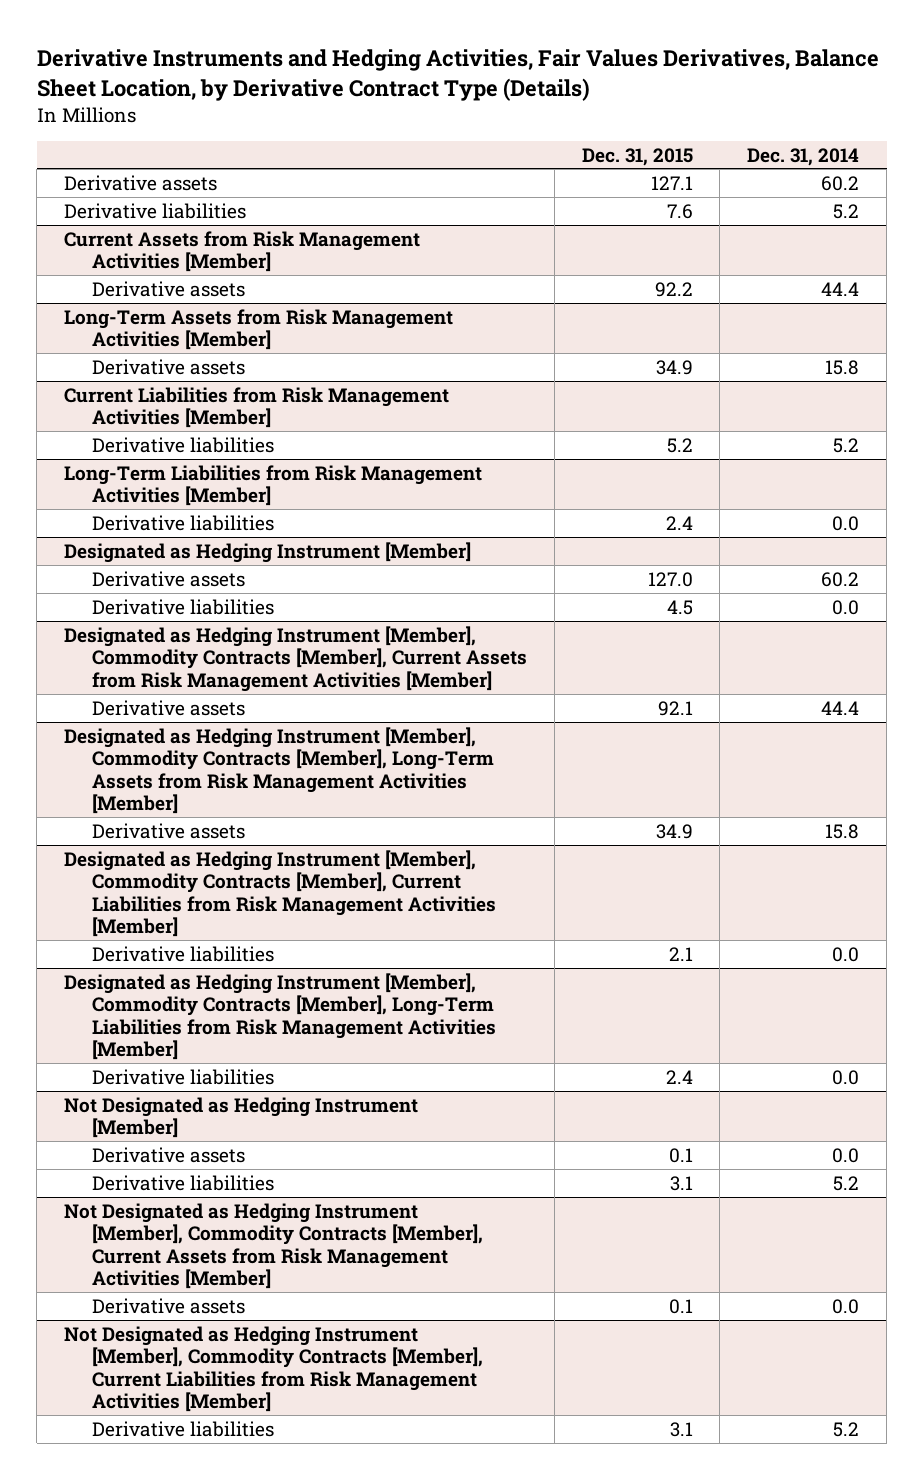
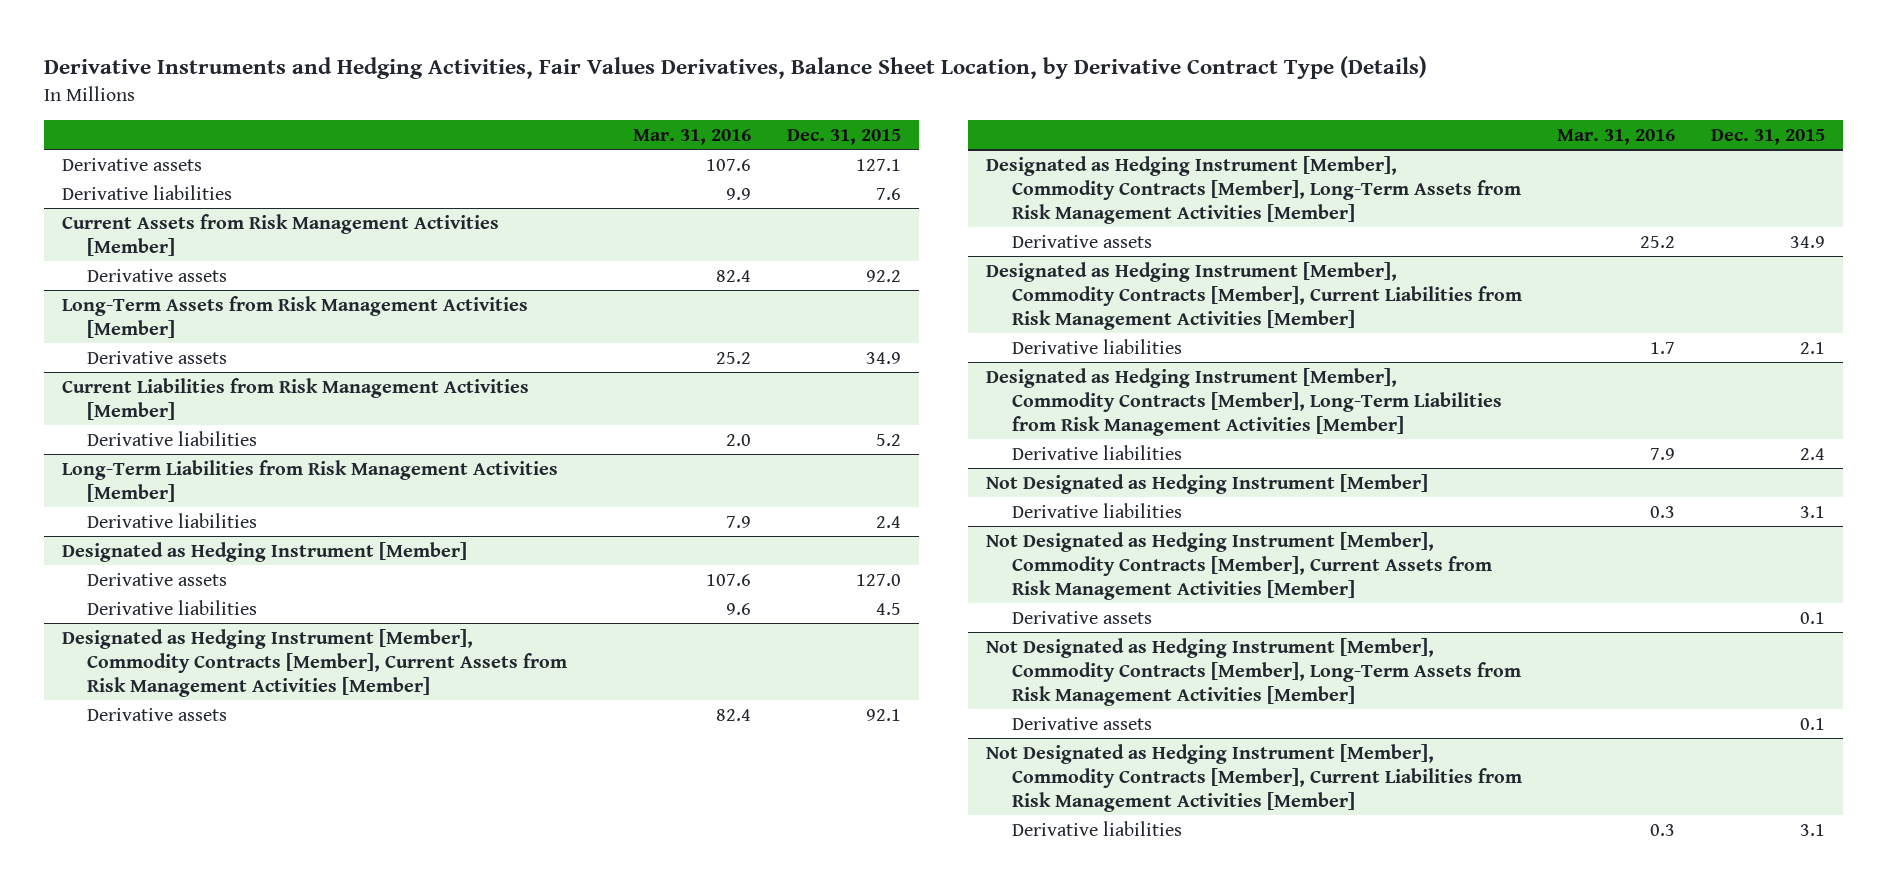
[747,147,860,166] Dec. 31, 2014 -> none
none -> [633,128,752,145] Mar. 31, 2016
[92,1146,246,1163] Derivative assets -> none
none -> [985,637,1521,706] Not Designated as Hedging Instrument [Member], Commodity Contracts [Member], Long-Term Assets from Risk Management Activities [Member]
none -> [1011,716,1152,730] Derivative assets

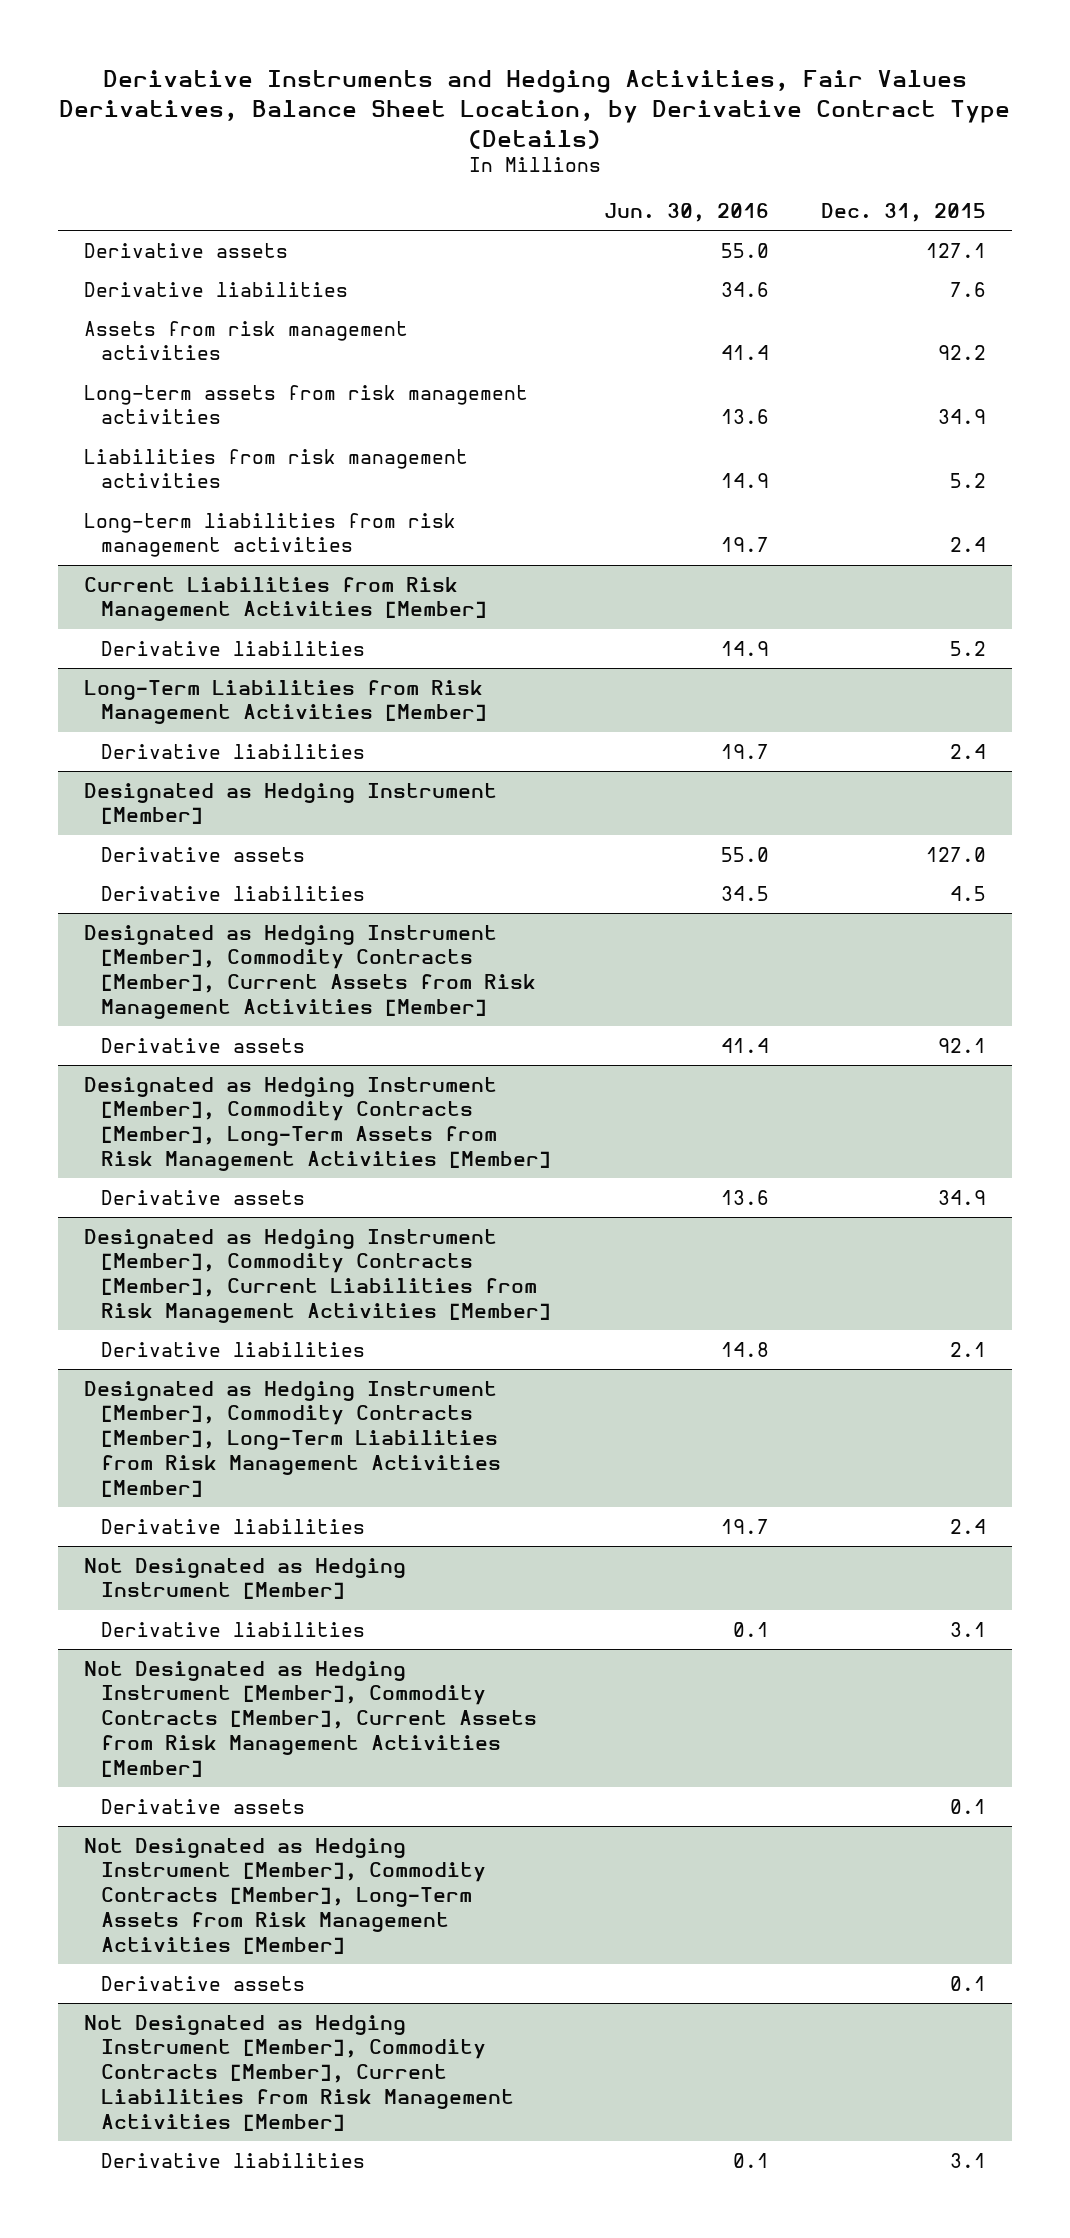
[633,128,752,145] Mar. 31, 2016 -> none
none -> [603,203,769,223] Jun. 30, 2016
[61,213,499,256] Current Assets from Risk Management Activities [Member] -> none
[61,295,528,338] Long-Term Assets from Risk Management Activities [Member] -> none
[87,268,228,282] Derivative assets -> [83,320,408,361] Assets from risk management activities
[87,350,228,364] Derivative assets -> [83,384,528,425] Long-term assets from risk management activities
none -> [83,448,468,489] Liabilities from risk management activities
none -> [83,512,456,558] Long-term liabilities from risk management activities

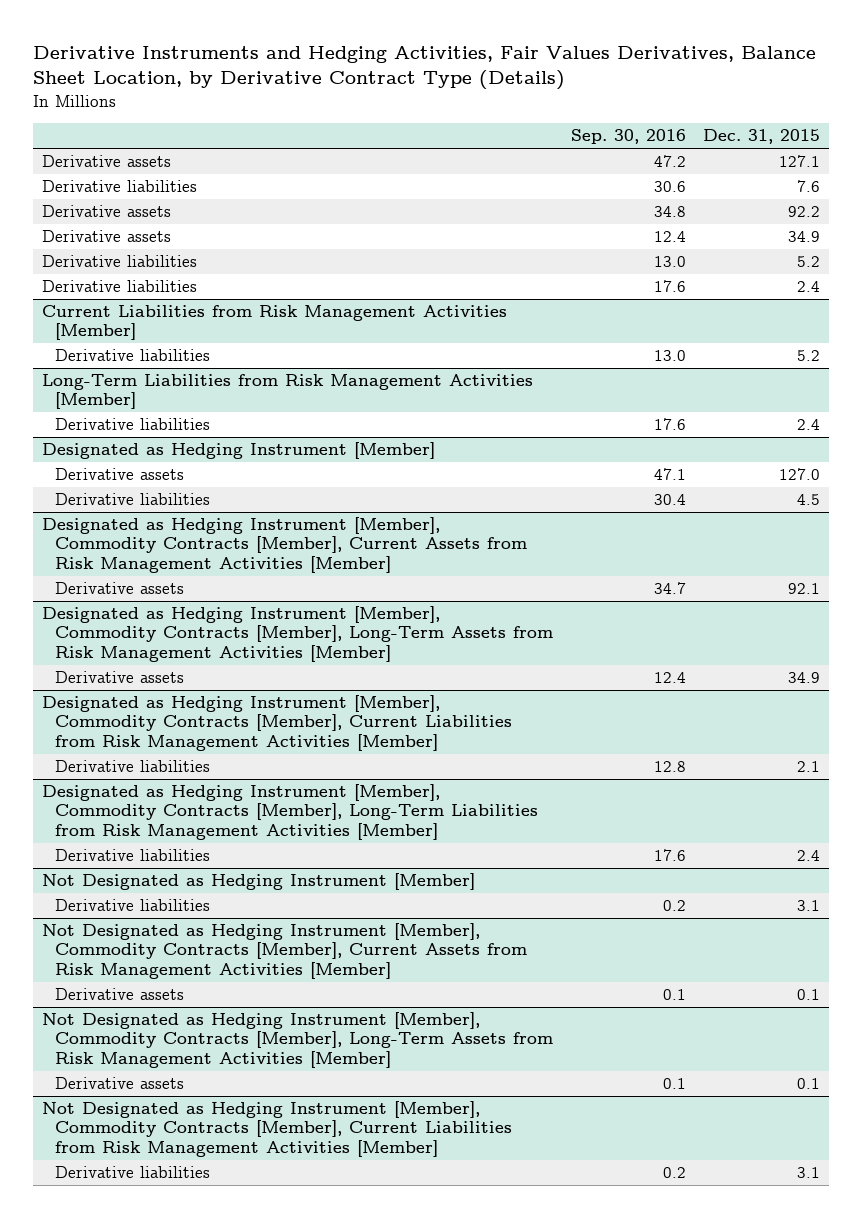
[603,203,769,223] Jun. 30, 2016 -> none
none -> [570,129,686,145] Sep. 30, 2016
[83,320,408,361] Assets from risk management activities -> [42,205,172,218] Derivative assets
[83,384,528,425] Long-term assets from risk management activities -> [42,230,172,243] Derivative assets
[83,448,468,489] Liabilities from risk management activities -> [42,255,198,268] Derivative liabilities
[83,512,456,558] Long-term liabilities from risk management activities -> [42,280,198,293] Derivative liabilities

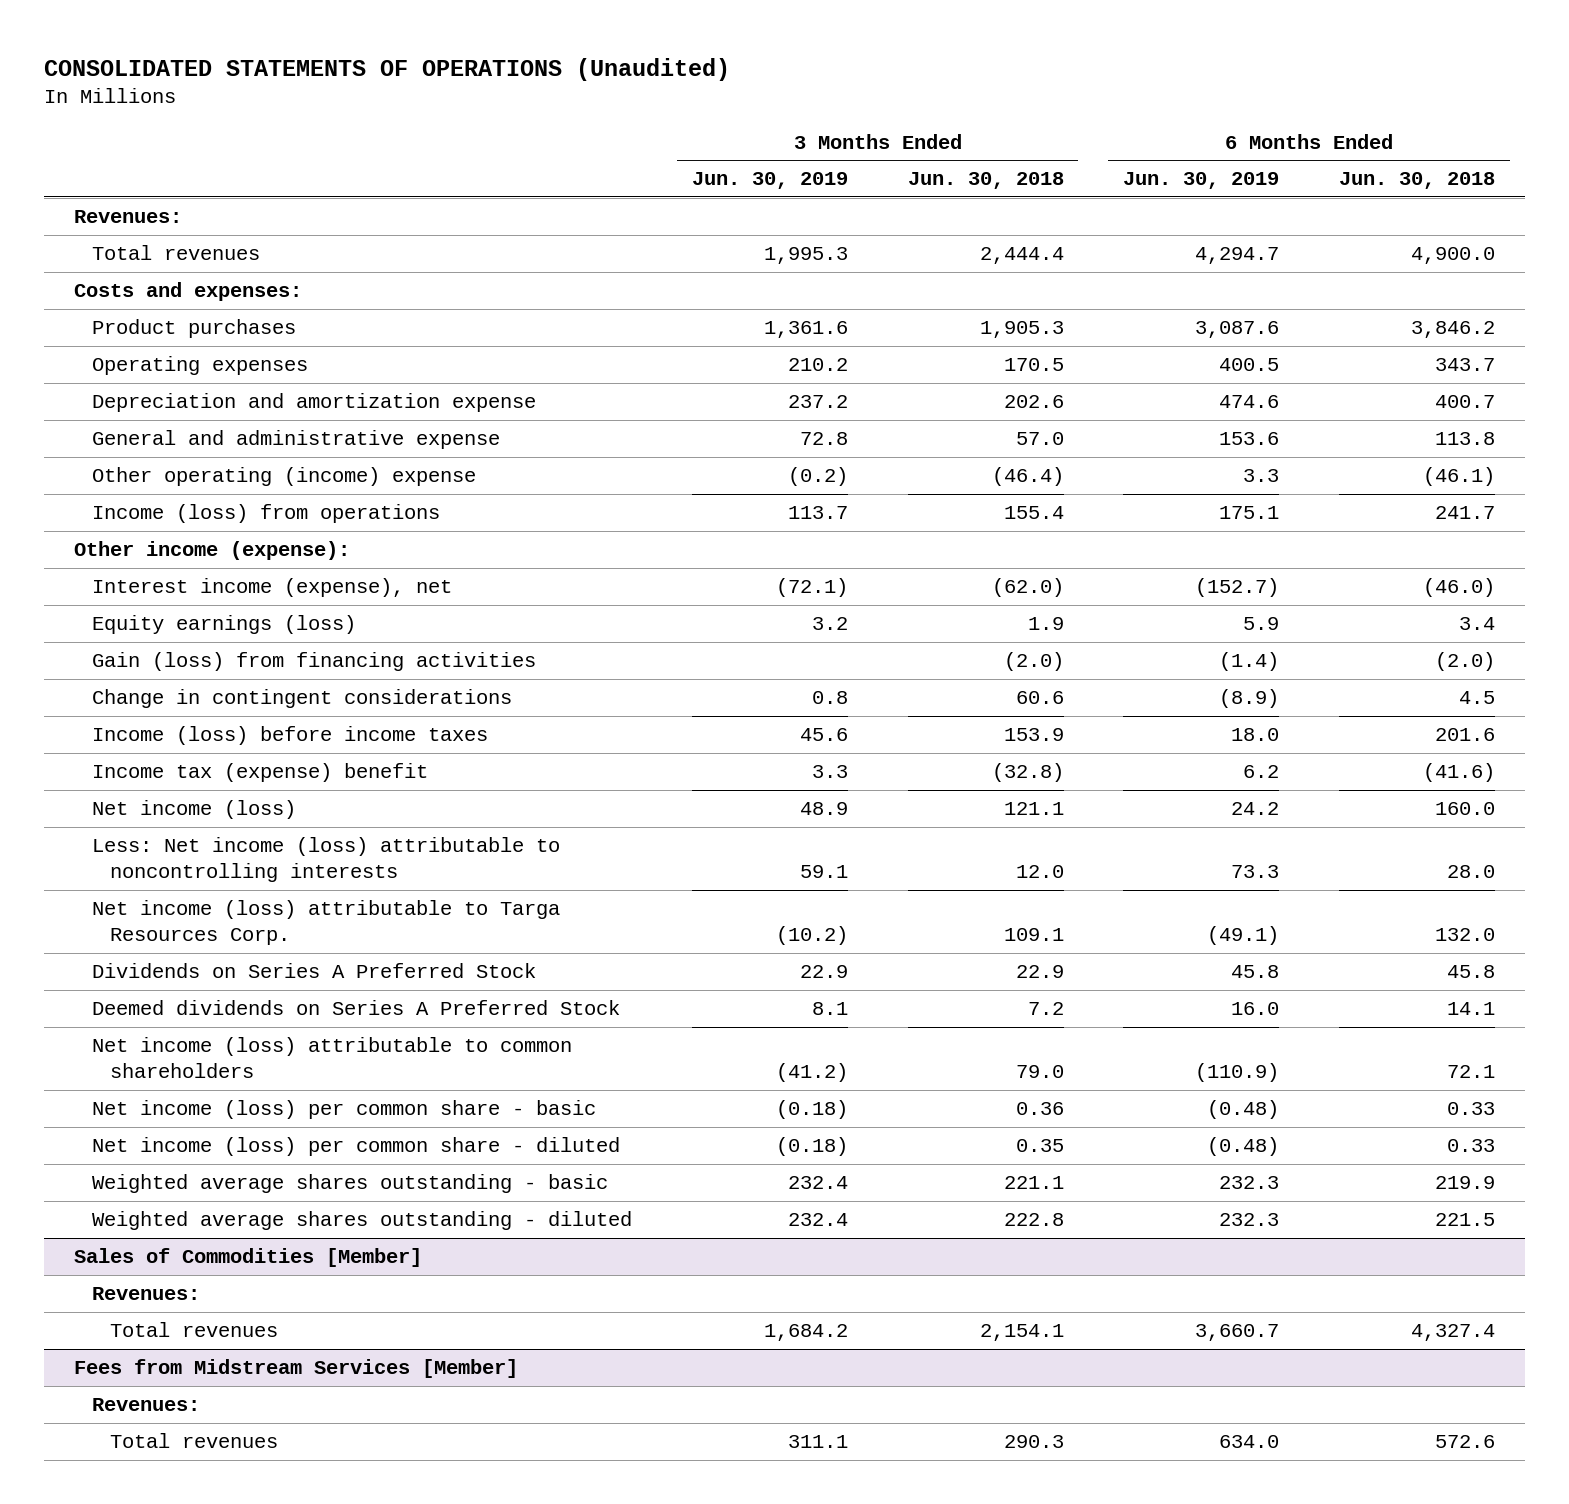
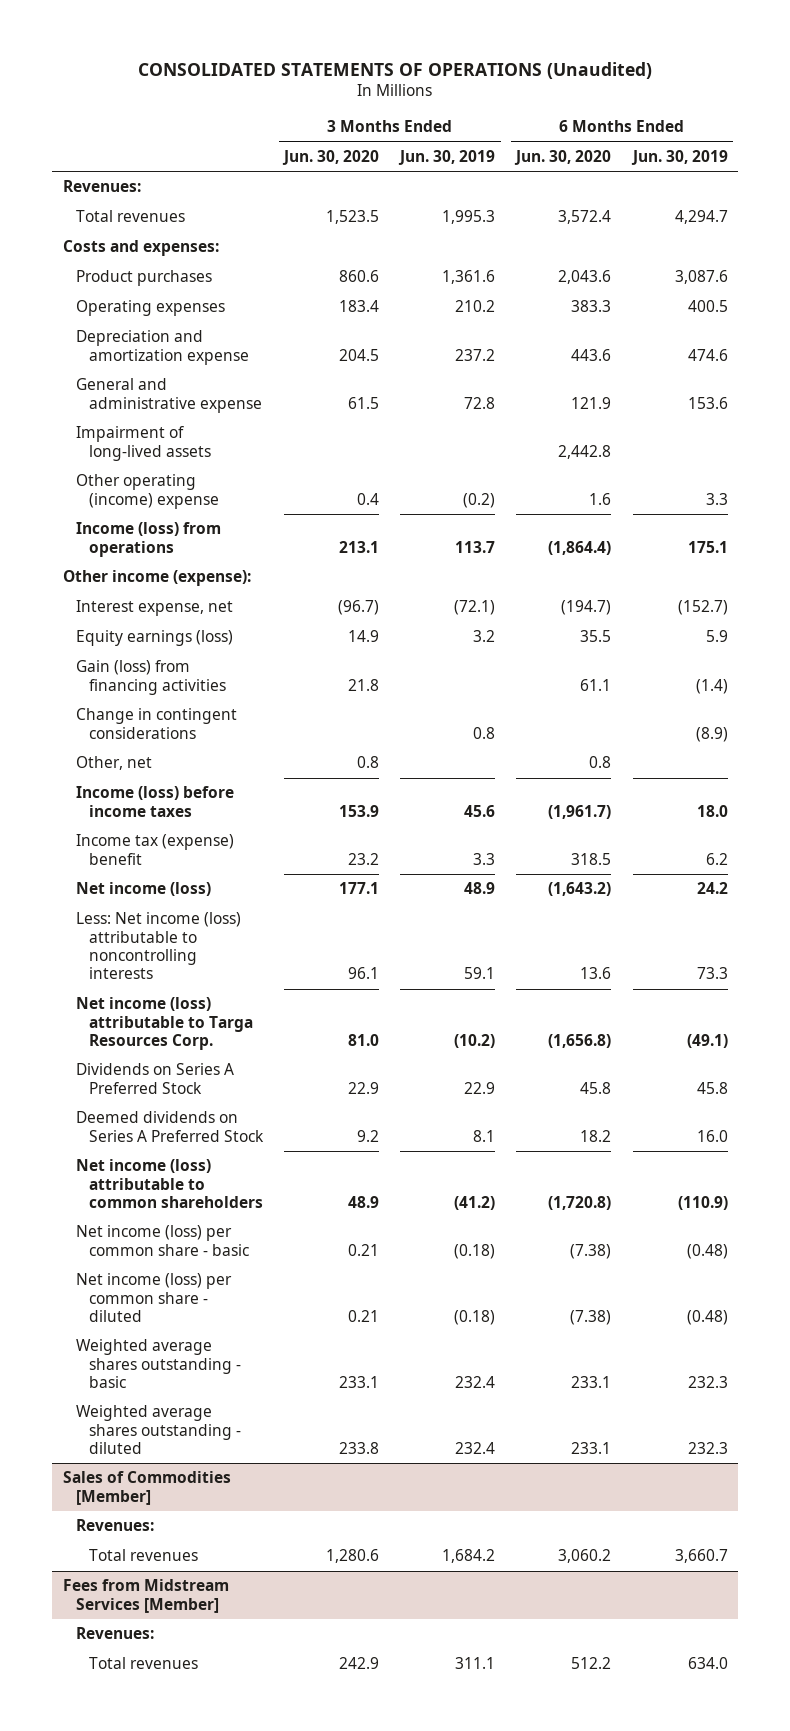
[907,172,1064,190] Jun. 30, 2018 -> none
[1339,172,1496,190] Jun. 30, 2018 -> none
none -> [282,149,380,165] Jun. 30, 2020
none -> [514,149,612,165] Jun. 30, 2020
none -> [75,426,212,461] Impairment of long-lived assets
[91,578,452,598] Interest income (expense), net -> [75,600,233,617] Interest expense, net
none -> [75,756,152,771] Other, net

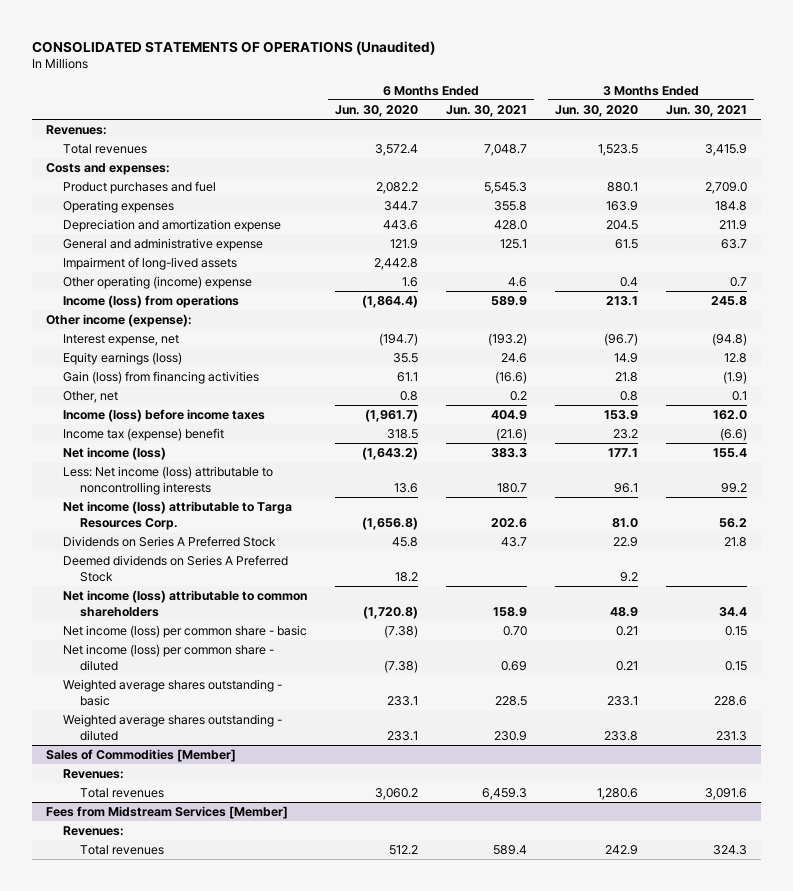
[398,149,496,165] Jun. 30, 2019 -> none
[630,149,728,165] Jun. 30, 2019 -> none
none -> [445,104,527,117] Jun. 30, 2021
none -> [665,104,747,117] Jun. 30, 2021
[75,270,212,287] Product purchases -> [63,181,217,195] Product purchases and fuel
[339,270,380,283] 860.6 -> [606,182,638,193] 880.1
[558,270,612,285] 2,043.6 -> [376,182,419,195] 2,082.2
[339,300,380,313] 183.4 -> [605,201,638,212] 163.9
[571,300,612,313] 383.3 -> [384,201,419,212] 344.7
[75,708,237,739] Change in contingent considerations -> none

